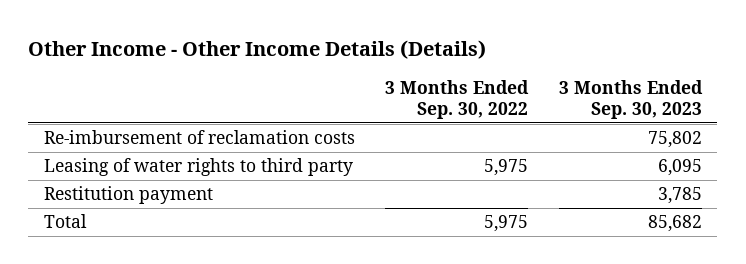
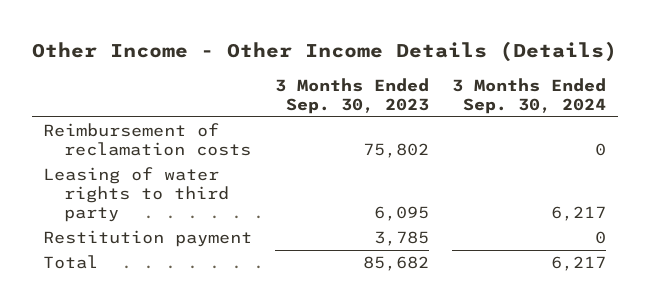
[385,79,530,119] 3 Months Ended Sep. 30, 2022 -> none
none -> [452,77,607,114] 3 Months Ended Sep. 30, 2024
[43,130,355,145] Re-imbursement of reclamation costs -> [43,122,252,157] Reimbursement of reclamation costs

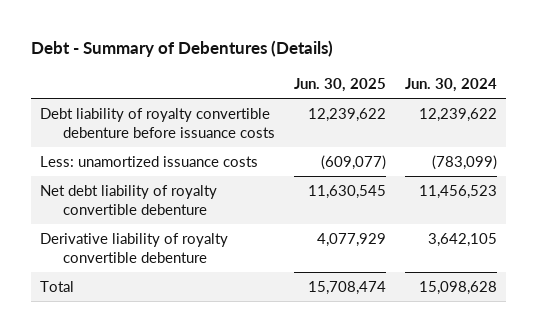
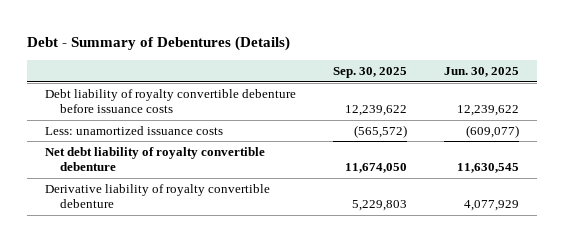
[404,78,497,93] Jun. 30, 2024 -> none
none -> [333,67,408,79] Sep. 30, 2025
[40,281,75,293] Total -> none

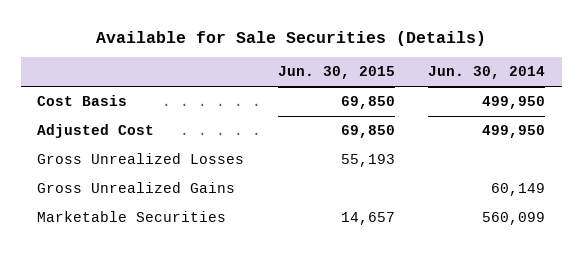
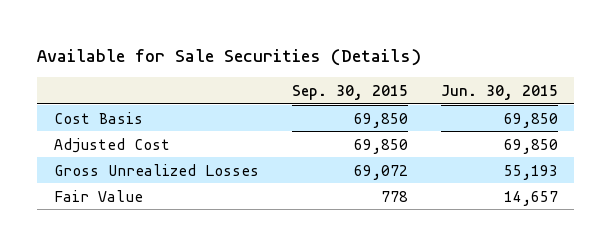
[428,66,546,80] Jun. 30, 2014 -> none
none -> [291,84,408,100] Sep. 30, 2015
[37,182,236,194] Gross Unrealized Gains -> none
[37,211,227,223] Marketable Securities -> [53,189,143,202] Fair Value

